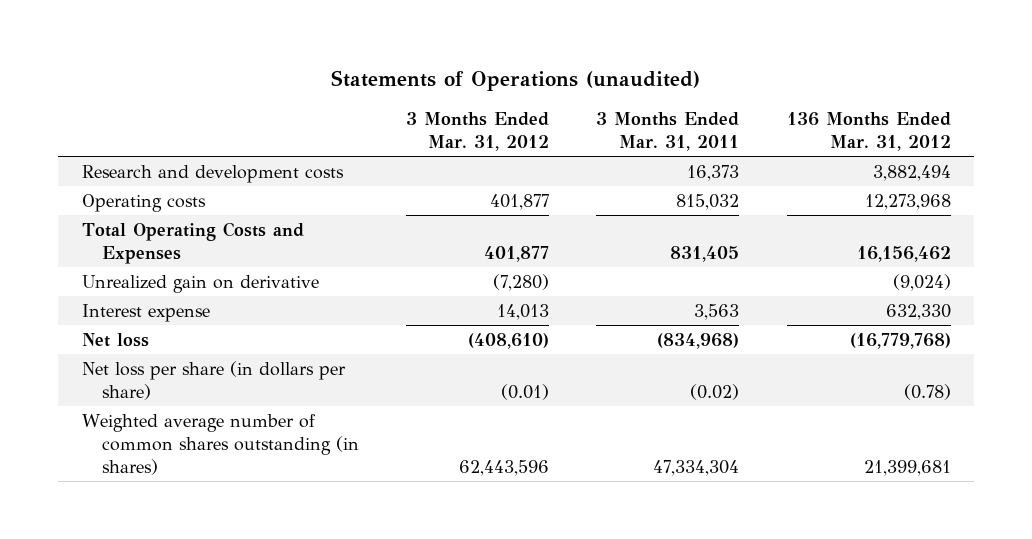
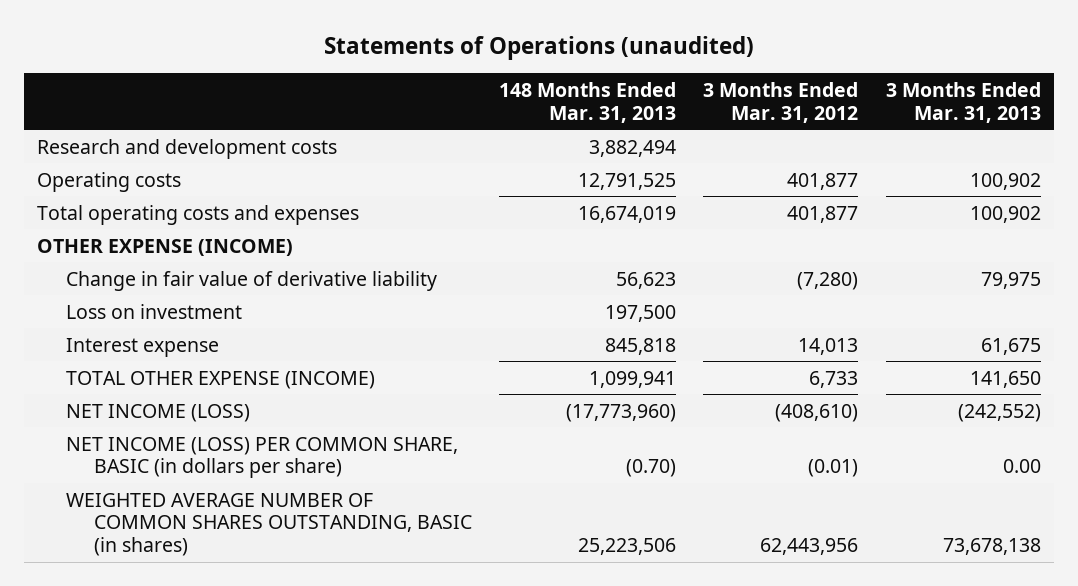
[596,112,740,152] 3 Months Ended Mar. 31, 2011 -> none
[786,112,951,152] 136 Months Ended Mar. 31, 2012 -> none
none -> [499,81,677,123] 148 Months Ended Mar. 31, 2013
none -> [885,81,1041,123] 3 Months Ended Mar. 31, 2013
[81,221,304,264] Total Operating Costs and Expenses -> [37,204,360,225] Total operating costs and expenses
none -> [37,238,294,256] OTHER EXPENSE (INCOME)
[81,274,319,293] Unrealized gain on derivative -> [65,270,437,291] Change in fair value of derivative liability
none -> [65,303,242,319] Loss on investment
none -> [65,370,375,389] TOTAL OTHER EXPENSE (INCOME)
[81,332,149,347] Net loss -> [65,403,250,422] NET INCOME (LOSS)
[81,360,346,400] Net loss per share (in dollars per share) -> [65,436,458,479] NET INCOME (LOSS) PER COMMON SHARE, BASIC (in dollars per share)
[81,413,359,475] Weighted average number of common shares outstanding (in shares) -> [65,492,472,556] WEIGHTED AVERAGE NUMBER OF COMMON SHARES OUTSTANDING, BASIC (in shares)
[458,459,549,476] 62,443,596 -> [760,537,859,555] 62,443,956

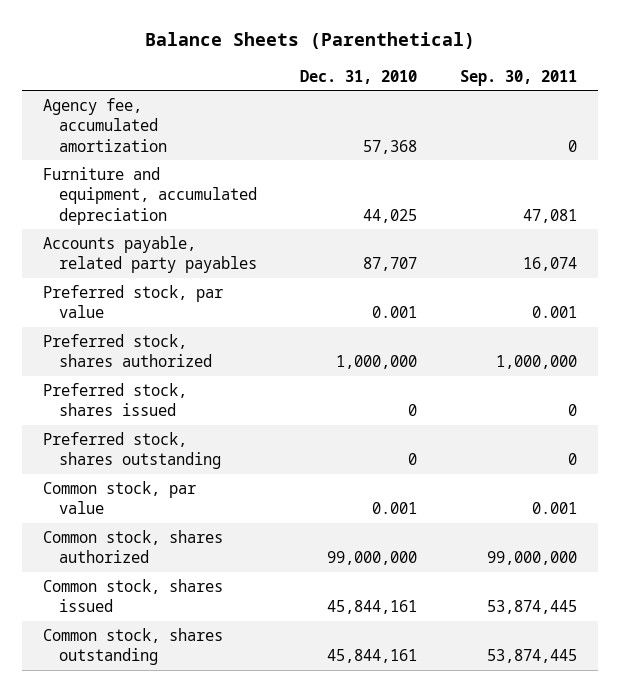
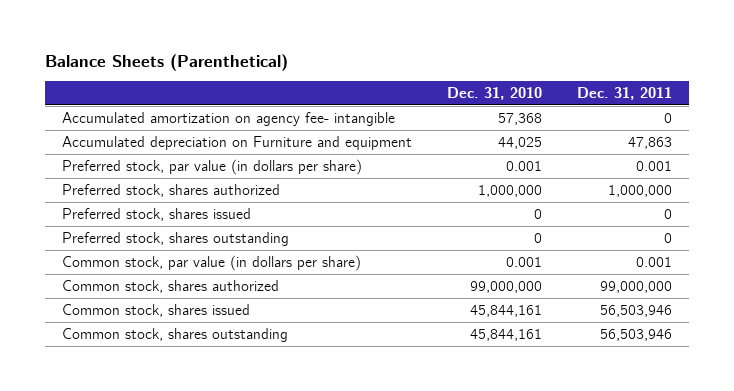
[459,69,577,86] Sep. 30, 2011 -> none
none -> [576,86,672,100] Dec. 31, 2011
[42,235,258,274] Accounts payable, related party payables -> none
[42,97,168,152] Agency fee, accumulated amortization -> [61,111,395,126] Accumulated amortization on agency fee- intangible
[42,166,258,225] Furniture and equipment, accumulated depreciation -> [61,135,412,150] Accumulated depreciation on Furniture and equipment
[42,284,223,319] Preferred stock, par value -> [61,158,362,175] Preferred stock, par value (in dollars per share)
[42,480,196,515] Common stock, par value -> [61,254,361,271] Common stock, par value (in dollars per share)

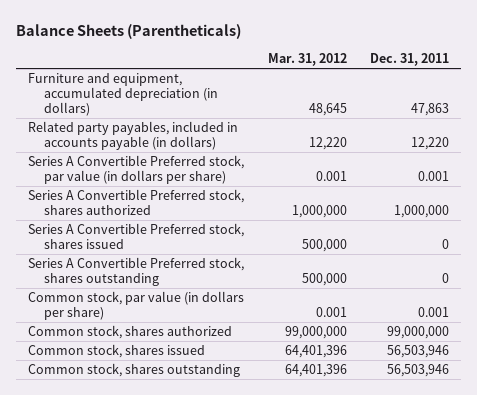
[44,53,288,71] Balance Sheets (Parenthetical) -> [16,24,242,40] Balance Sheets (Parentheticals)
[446,86,542,100] Dec. 31, 2010 -> none
none -> [267,53,347,67] Mar. 31, 2012
[61,111,395,126] Accumulated amortization on agency fee- intangible -> none
[61,135,412,150] Accumulated depreciation on Furniture and equipment -> [28,73,219,116] Furniture and equipment, accumulated depreciation (in dollars)
none -> [28,121,239,151] Related party payables, included in accounts payable (in dollars)
[61,158,362,175] Preferred stock, par value (in dollars per share) -> [28,155,245,185] Series A Convertible Preferred stock, par value (in dollars per share)
[61,183,280,197] Preferred stock, shares authorized -> [28,189,245,216] Series A Convertible Preferred stock, shares authorized
[61,207,251,221] Preferred stock, shares issued -> [28,223,245,250] Series A Convertible Preferred stock, shares issued
[61,231,289,246] Preferred stock, shares outstanding -> [28,257,245,287] Series A Convertible Preferred stock, shares outstanding

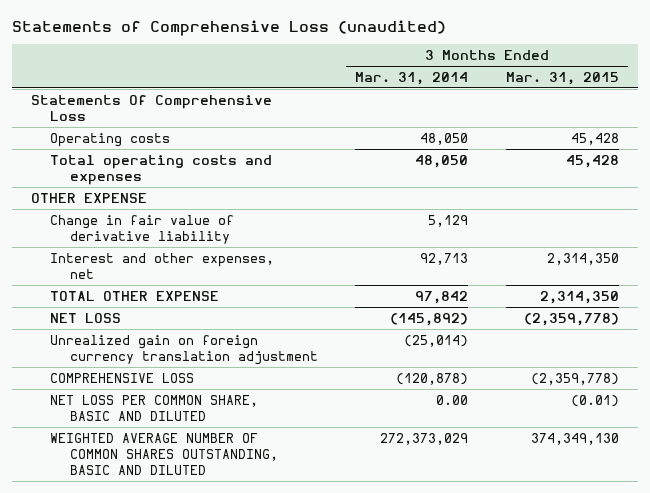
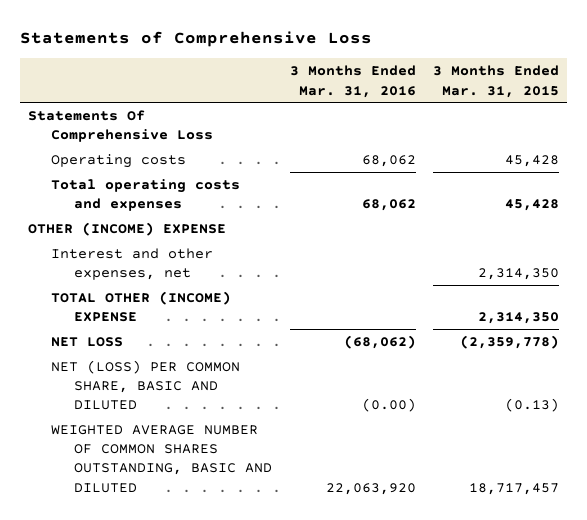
[11,19,446,36] Statements of Comprehensive Loss (unaudited) -> [19,31,372,48] Statements of Comprehensive Loss
[355,71,469,85] Mar. 31, 2014 -> none
none -> [289,65,416,98] 3 Months Ended Mar. 31, 2016
[50,214,235,244] Change in fair value of derivative liability -> none
[30,192,147,203] OTHER EXPENSE -> [28,221,227,236] OTHER (INCOME) EXPENSE
[50,290,220,301] TOTAL OTHER EXPENSE -> [51,290,232,323] TOTAL OTHER (INCOME) EXPENSE
[50,334,318,365] Unrealized gain on foreign currency translation adjustment -> none
[50,372,195,383] COMPREHENSIVE LOSS -> none
[50,394,259,421] NET LOSS PER COMMON SHARE, BASIC AND DILUTED -> [51,359,241,411] NET (LOSS) PER COMMON SHARE, BASIC AND DILUTED
[571,394,620,407] (0.01) -> [504,398,559,413] (0.13)
[531,432,620,445] 374,349,130 -> [468,482,559,495] 18,717,457

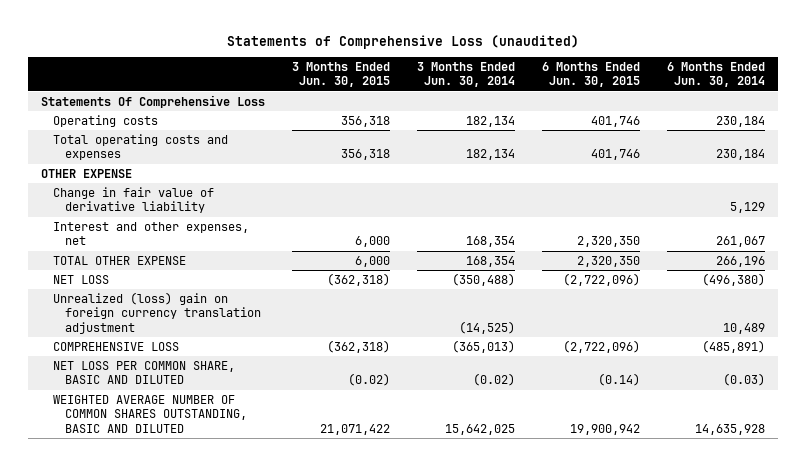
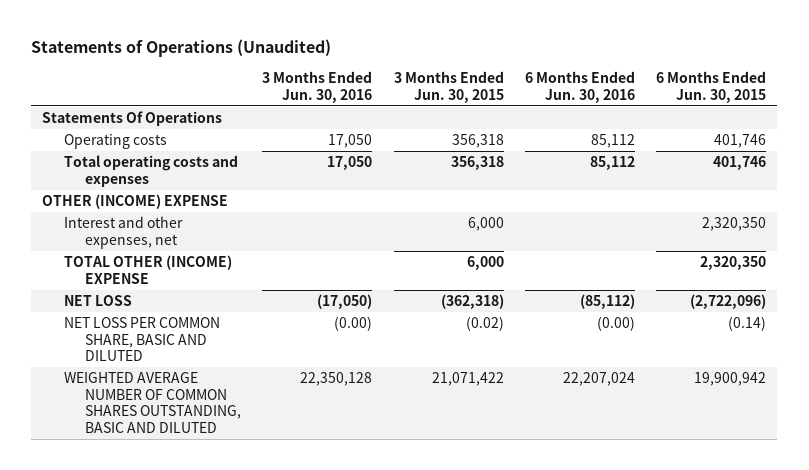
[227,34,580,49] Statements of Comprehensive Loss (unaudited) -> [31,39,332,58] Statements of Operations (Unaudited)
[417,61,516,88] 3 Months Ended Jun. 30, 2014 -> none
[666,61,765,88] 6 Months Ended Jun. 30, 2014 -> none
none -> [262,71,373,103] 3 Months Ended Jun. 30, 2016
none -> [525,71,636,103] 6 Months Ended Jun. 30, 2016
[41,94,266,108] Statements Of Comprehensive Loss -> [42,111,223,127] Statements Of Operations
[53,186,215,214] Change in fair value of derivative liability -> none
[41,168,133,178] OTHER EXPENSE -> [42,194,229,210] OTHER (INCOME) EXPENSE
[53,255,187,265] TOTAL OTHER EXPENSE -> [63,255,232,284] TOTAL OTHER (INCOME) EXPENSE
[53,291,262,334] Unrealized (loss) gain on foreign currency translation adjustment -> none
[53,341,180,351] COMPREHENSIVE LOSS -> none

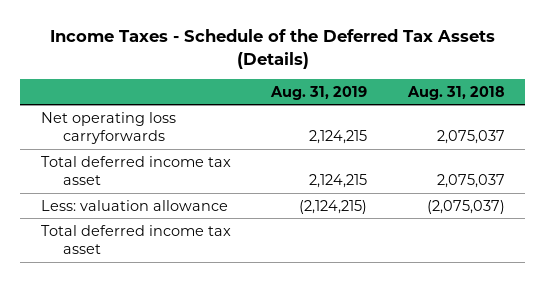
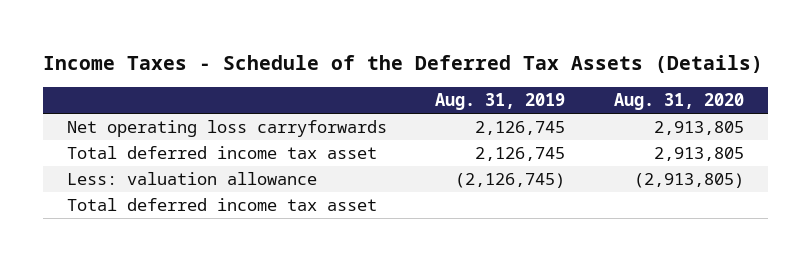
[406,85,505,100] Aug. 31, 2018 -> none
none -> [613,93,744,111] Aug. 31, 2020
[309,130,368,145] 2,124,215 -> [475,121,566,136] 2,126,745
[309,174,368,189] 2,124,215 -> [475,147,566,162] 2,126,745
[299,199,368,214] (2,124,215) -> [455,173,566,189] (2,126,745)

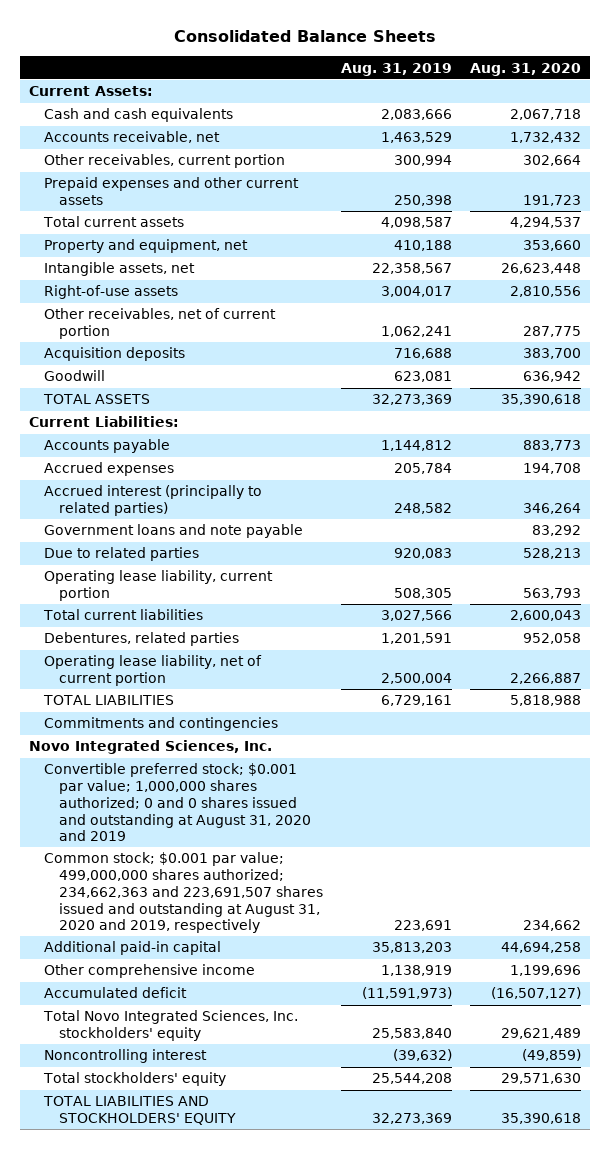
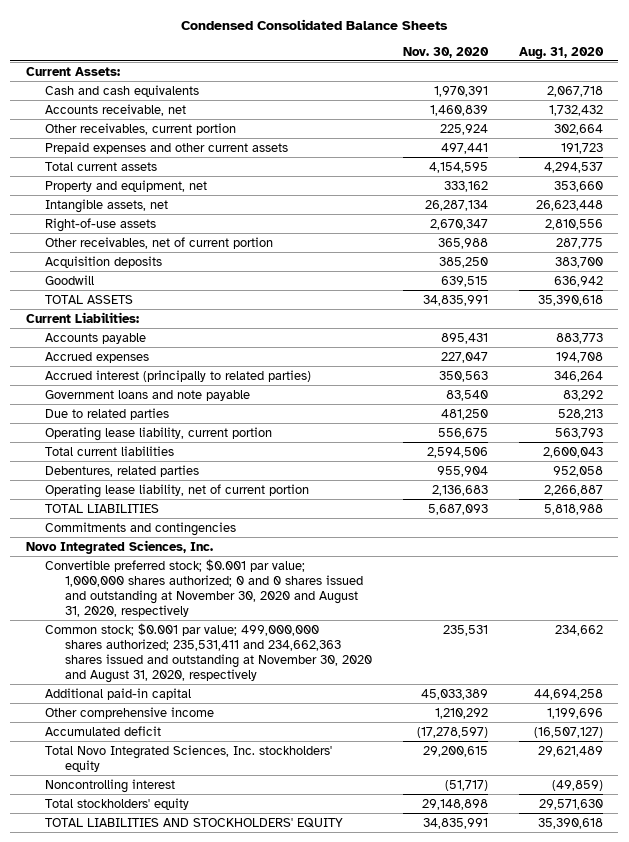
[174,29,437,42] Consolidated Balance Sheets -> [181,18,449,30] Condensed Consolidated Balance Sheets
[341,62,453,76] Aug. 31, 2019 -> none
none -> [402,46,489,58] Nov. 30, 2020
[44,763,312,842] Convertible preferred stock; $0.001 par value; 1,000,000 shares authorized; 0 and 0 shares issued and outstanding at August 31, 2020 and 2019 -> [45,558,363,618] Convertible preferred stock; $0.001 par value; 1,000,000 shares authorized; 0 and 0 shares issued and outstanding at November 30, 2020 and August 31, 2020, respectively
[44,852,324,934] Common stock; $0.001 par value; 499,000,000 shares authorized; 234,662,363 and 223,691,507 shares issued and outstanding at August 31, 2020 and 2019, respectively -> [45,622,372,684] Common stock; $0.001 par value; 499,000,000 shares authorized; 235,531,411 and 234,662,363 shares issued and outstanding at November 30, 2020 and August 31, 2020, respectively

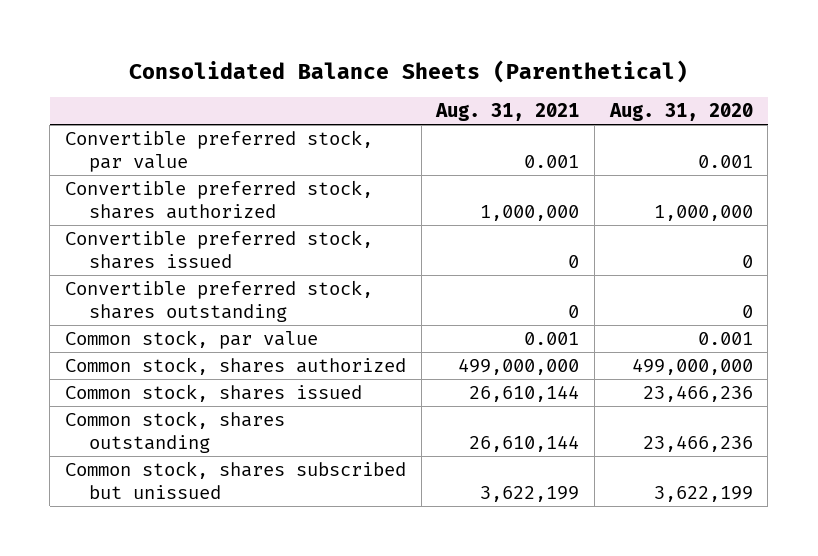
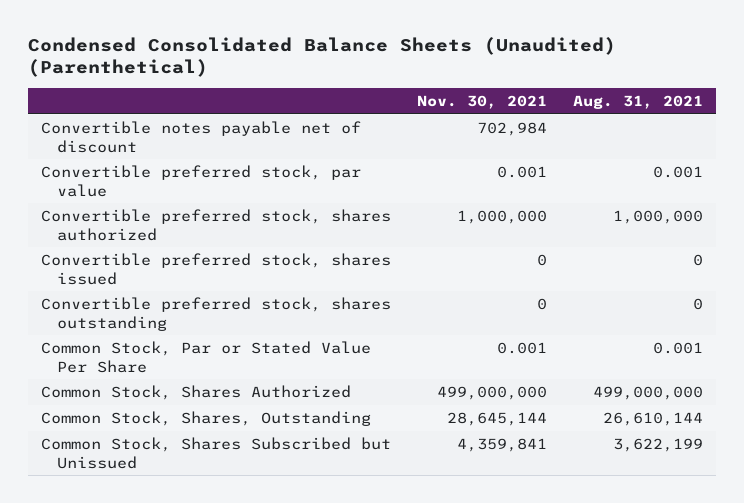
[128,59,688,83] Consolidated Balance Sheets (Parenthetical) -> [27,36,616,78] Condensed Consolidated Balance Sheets (Unaudited) (Parenthetical)
[608,103,753,122] Aug. 31, 2020 -> none
none -> [416,95,547,110] Nov. 30, 2021
none -> [40,121,361,153] Convertible notes payable net of discount
[65,384,363,403] Common stock, shares issued -> none
[65,330,319,350] Common stock, par value -> [40,341,371,373] Common Stock, Par or Stated Value Per Share
[65,357,407,376] Common stock, shares authorized -> [40,385,351,401] Common Stock, Shares Authorized
[65,411,286,453] Common stock, shares outstanding -> [40,411,371,427] Common Stock, Shares, Outstanding
[65,461,407,499] Common stock, shares subscribed but unissued -> [40,437,391,469] Common Stock, Shares Subscribed but Unissued

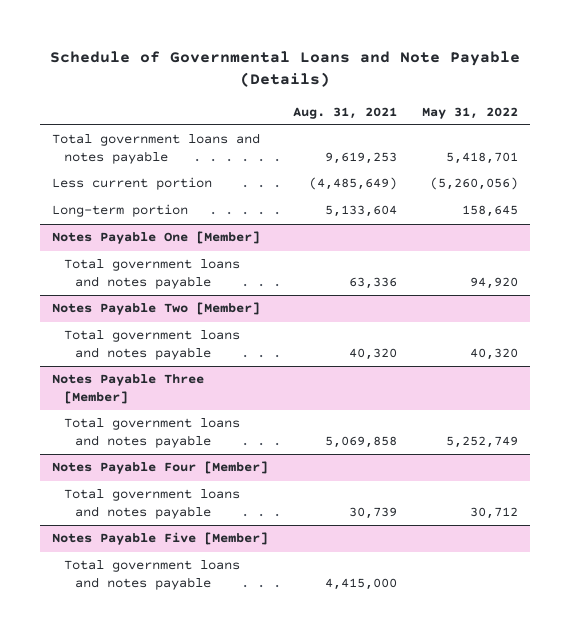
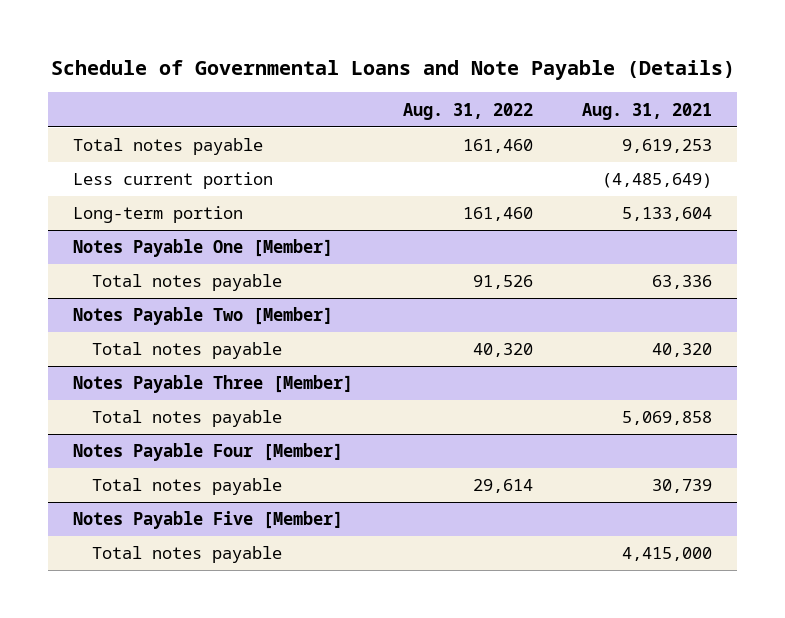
[421,106,518,119] May 31, 2022 -> none
none -> [402,102,533,120] Aug. 31, 2022
[52,133,261,165] Total government loans and notes payable -> [73,138,264,156] Total notes payable
[63,259,240,290] Total government loans and notes payable -> [91,274,282,292] Total notes payable
[63,330,240,361] Total government loans and notes payable -> [91,342,282,360] Total notes payable
[63,418,240,449] Total government loans and notes payable -> [91,410,282,428] Total notes payable
[63,489,240,520] Total government loans and notes payable -> [91,478,282,496] Total notes payable
[63,560,240,591] Total government loans and notes payable -> [91,546,282,564] Total notes payable

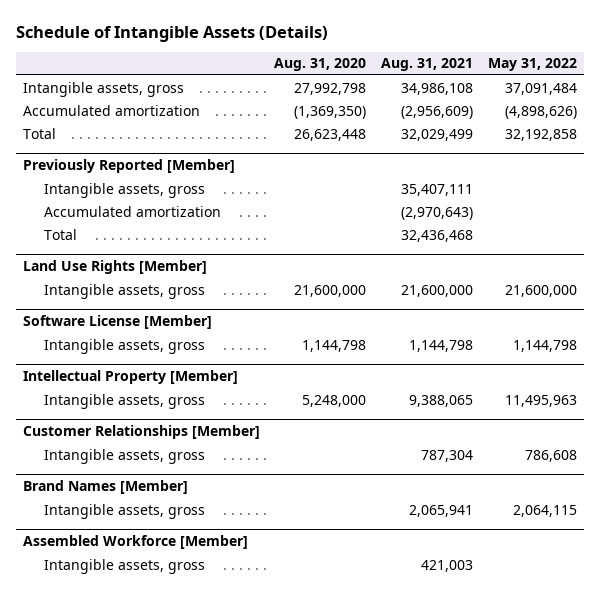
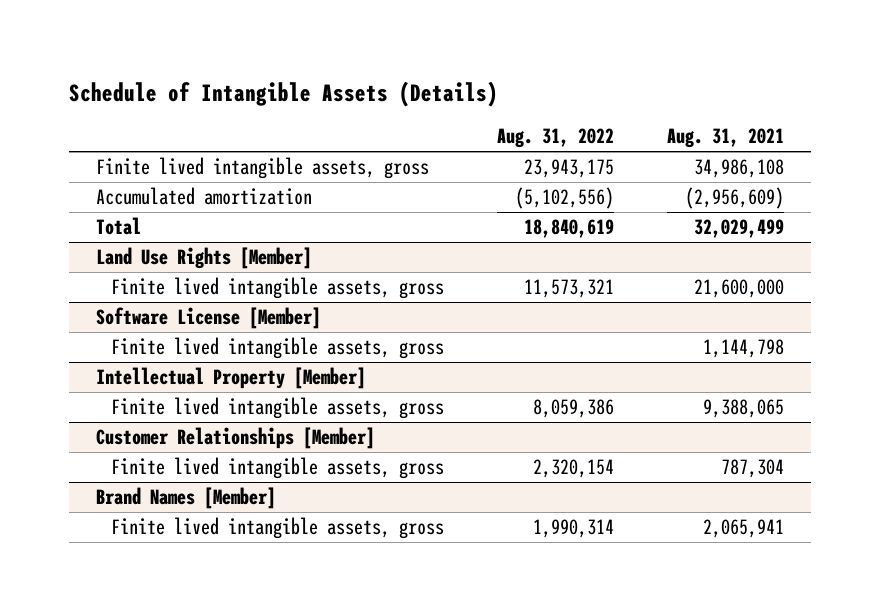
[274,58,367,72] Aug. 31, 2020 -> none
[487,58,577,72] May 31, 2022 -> none
none -> [497,128,615,149] Aug. 31, 2022
[22,81,184,97] Intangible assets, gross -> [95,157,429,180] Finite lived intangible assets, gross
[22,159,235,174] Previously Reported [Member] -> none
[43,182,205,198] Intangible assets, gross -> none
[43,205,221,217] Accumulated amortization -> none
[43,228,77,240] Total -> none
[43,283,205,299] Intangible assets, gross -> [111,277,445,300] Finite lived intangible assets, gross
[43,338,205,354] Intangible assets, gross -> [111,337,445,360] Finite lived intangible assets, gross
[43,393,205,409] Intangible assets, gross -> [111,397,445,420] Finite lived intangible assets, gross
[43,448,205,464] Intangible assets, gross -> [111,457,445,480] Finite lived intangible assets, gross
[22,535,248,550] Assembled Workforce [Member] -> none
[43,558,205,574] Intangible assets, gross -> none
[43,503,205,519] Intangible assets, gross -> [111,517,445,540] Finite lived intangible assets, gross

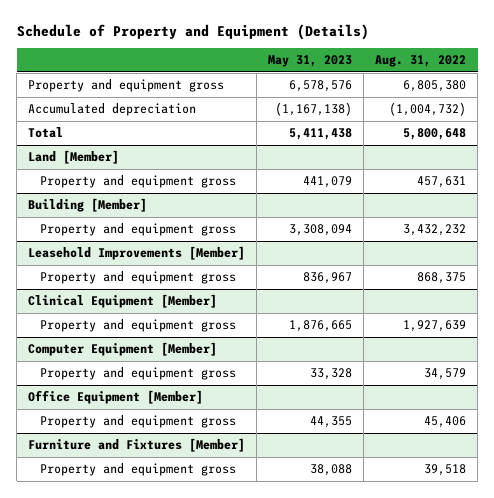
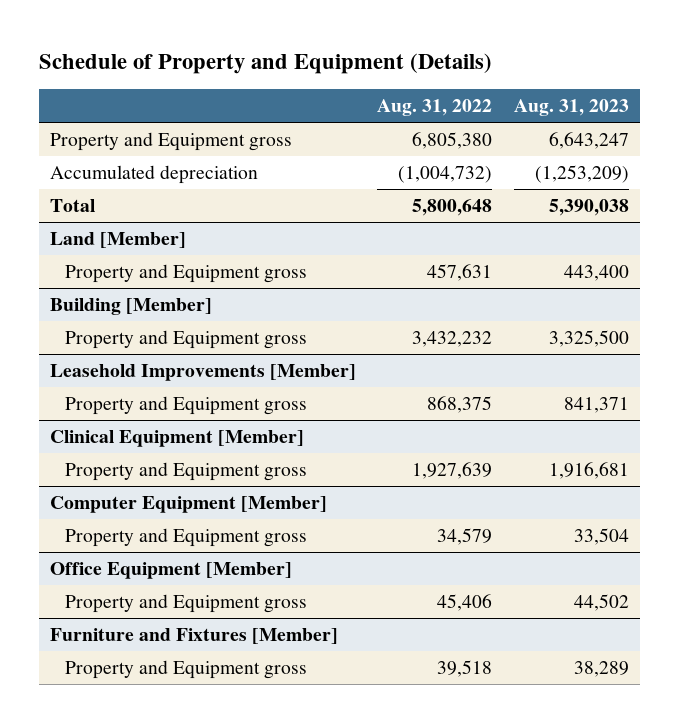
[268,55,353,68] May 31, 2023 -> none
none -> [514,99,630,117] Aug. 31, 2023
[28,79,225,93] Property and equipment gross -> [49,132,292,152] Property and Equipment gross
[40,175,237,189] Property and equipment gross -> [64,264,307,284] Property and Equipment gross
[40,223,237,237] Property and equipment gross -> [64,330,307,350] Property and Equipment gross
[40,271,237,285] Property and equipment gross -> [64,396,307,416] Property and Equipment gross
[40,319,237,333] Property and equipment gross -> [64,462,307,482] Property and Equipment gross
[40,367,237,381] Property and equipment gross -> [64,528,307,548] Property and Equipment gross
[40,415,237,429] Property and equipment gross -> [64,594,307,614] Property and Equipment gross
[40,463,237,477] Property and equipment gross -> [64,660,307,680] Property and Equipment gross

